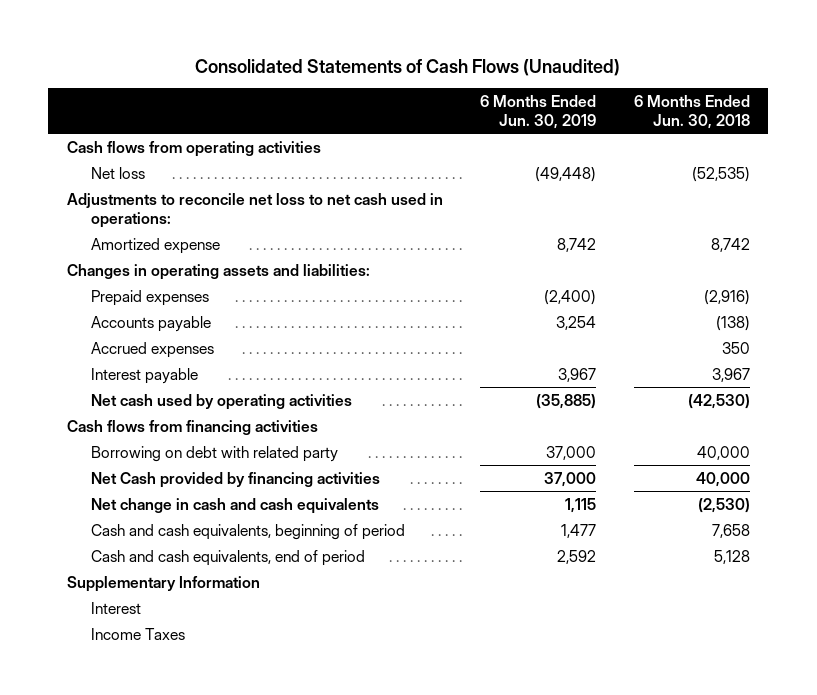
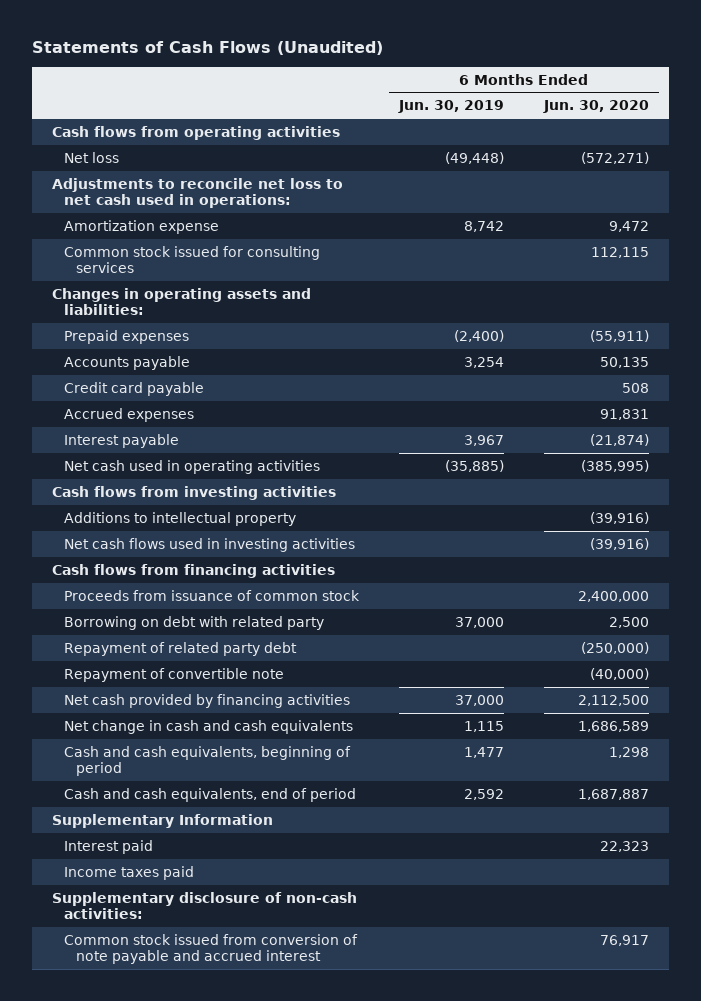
[195,58,621,76] Consolidated Statements of Cash Flows (Unaudited) -> [31,40,383,55] Statements of Cash Flows (Unaudited)
[633,94,750,130] 6 Months Ended Jun. 30, 2018 -> none
none -> [543,100,650,114] Jun. 30, 2020
[91,237,221,254] Amortized expense -> [63,219,219,234] Amortization expense
none -> [63,245,320,273] Common stock issued for consulting services
none -> [63,381,204,396] Credit card payable
[91,393,353,410] Net cash used by operating activities -> [63,459,320,474] Net cash used in operating activities
none -> [51,485,336,500] Cash flows from investing activities
none -> [63,511,296,526] Additions to intellectual property
none -> [63,537,355,552] Net cash flows used in investing activities
none -> [63,589,360,601] Proceeds from issuance of common stock
none -> [63,641,297,656] Repayment of related party debt
none -> [63,667,284,682] Repayment of convertible note
[91,471,381,488] Net Cash provided by financing activities -> [63,693,350,708] Net cash provided by financing activities
[91,601,142,614] Interest -> [63,839,153,854] Interest paid
[91,627,186,640] Income Taxes -> [63,865,194,880] Income taxes paid
none -> [51,891,357,919] Supplementary disclosure of non-cash activities:
none -> [63,933,358,964] Common stock issued from conversion of note payable and accrued interest

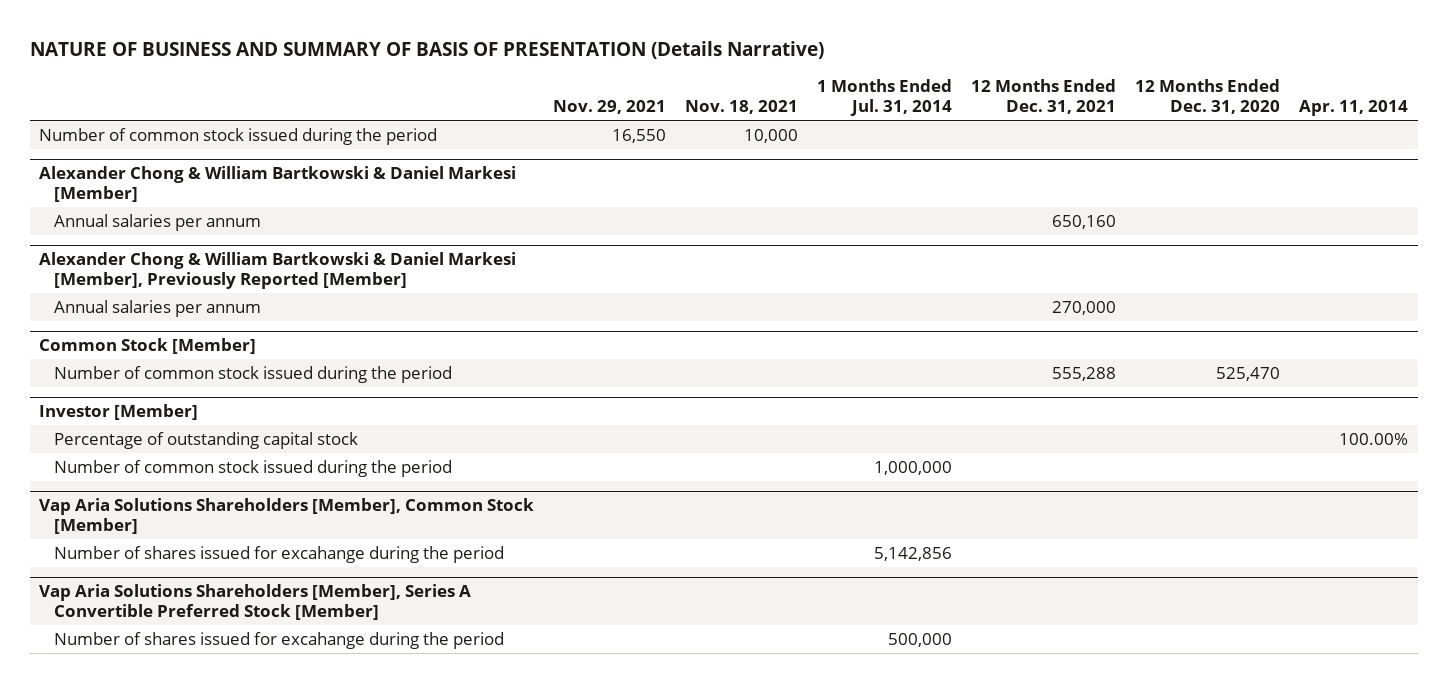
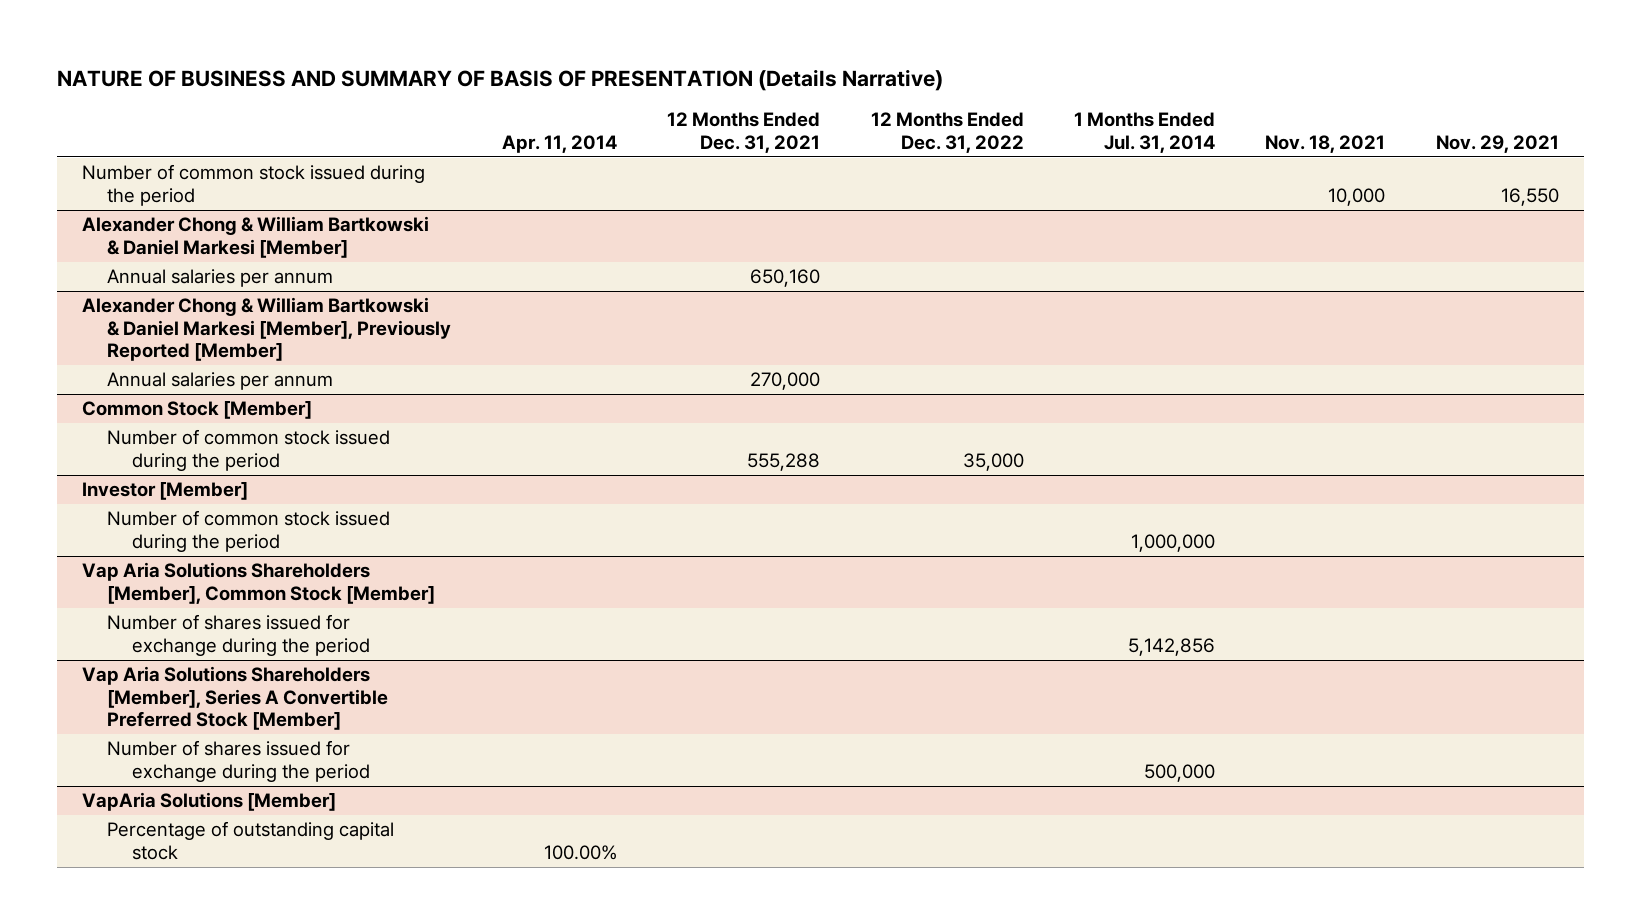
[1135,79,1281,115] 12 Months Ended Dec. 31, 2020 -> none
none -> [870,112,1024,153] 12 Months Ended Dec. 31, 2022
[54,431,359,449] Percentage of outstanding capital stock -> none
[54,545,505,563] Number of shares issued for excahange during the period -> [107,614,371,656] Number of shares issued for exchange during the period
[54,631,505,649] Number of shares issued for excahange during the period -> [107,740,371,782] Number of shares issued for exchange during the period
none -> [82,792,337,812] VapAria Solutions [Member]
none -> [107,821,395,860] Percentage of outstanding capital stock

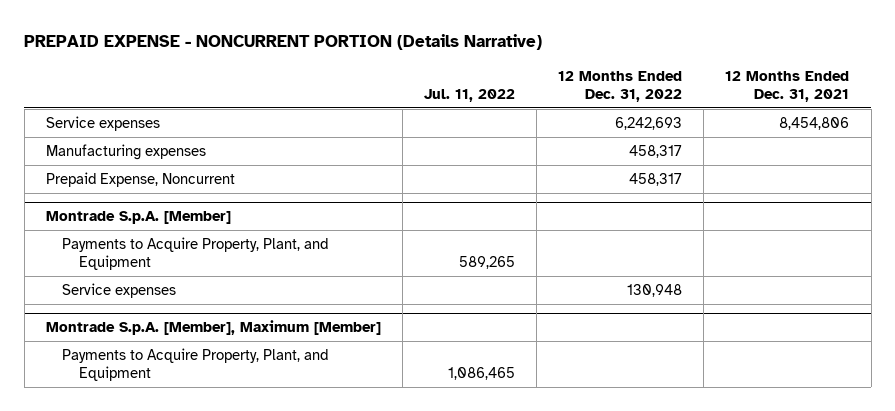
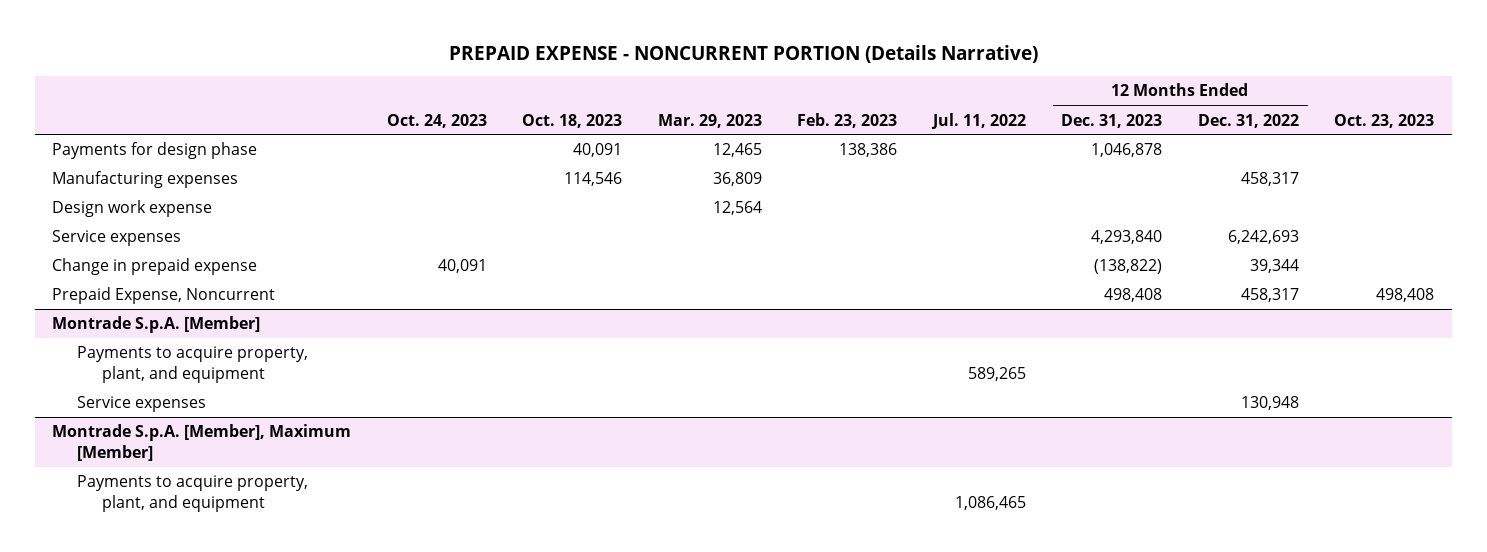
[725,70,850,102] 12 Months Ended Dec. 31, 2021 -> none
none -> [386,113,487,128] Oct. 24, 2023
none -> [522,113,623,128] Oct. 18, 2023
none -> [657,113,762,128] Mar. 29, 2023
none -> [797,112,898,128] Feb. 23, 2023
none -> [1061,113,1163,128] Dec. 31, 2023
none -> [1334,113,1435,128] Oct. 23, 2023
none -> [52,142,258,160] Payments for design phase
none -> [52,200,213,218] Design work expense
[46,115,161,131] Service expenses -> [52,230,182,247] Service expenses
none -> [52,258,258,276] Change in prepaid expense
[62,236,329,270] Payments to Acquire Property, Plant, and Equipment -> [77,346,309,383] Payments to acquire property, plant, and equipment
[62,347,329,381] Payments to Acquire Property, Plant, and Equipment -> [77,475,309,512] Payments to acquire property, plant, and equipment

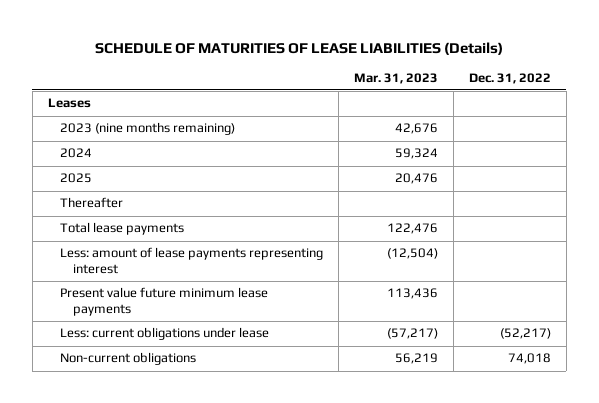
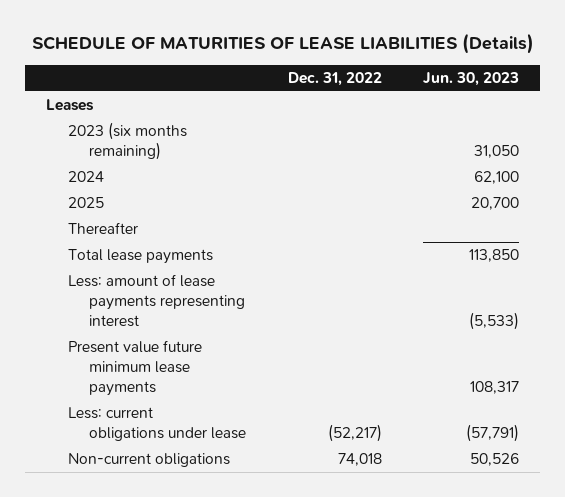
[353,72,438,84] Mar. 31, 2023 -> none
none -> [423,71,520,86] Jun. 30, 2023
[60,122,236,136] 2023 (nine months remaining) -> [67,122,187,161] 2023 (six months remaining)

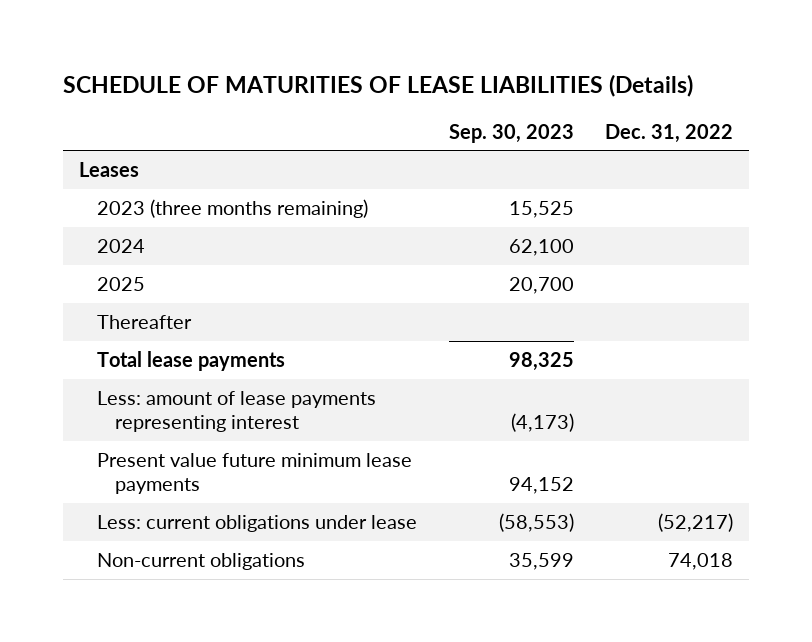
[423,71,520,86] Jun. 30, 2023 -> none
none -> [448,123,574,143] Sep. 30, 2023
[67,122,187,161] 2023 (six months remaining) -> [96,198,368,218] 2023 (three months remaining)

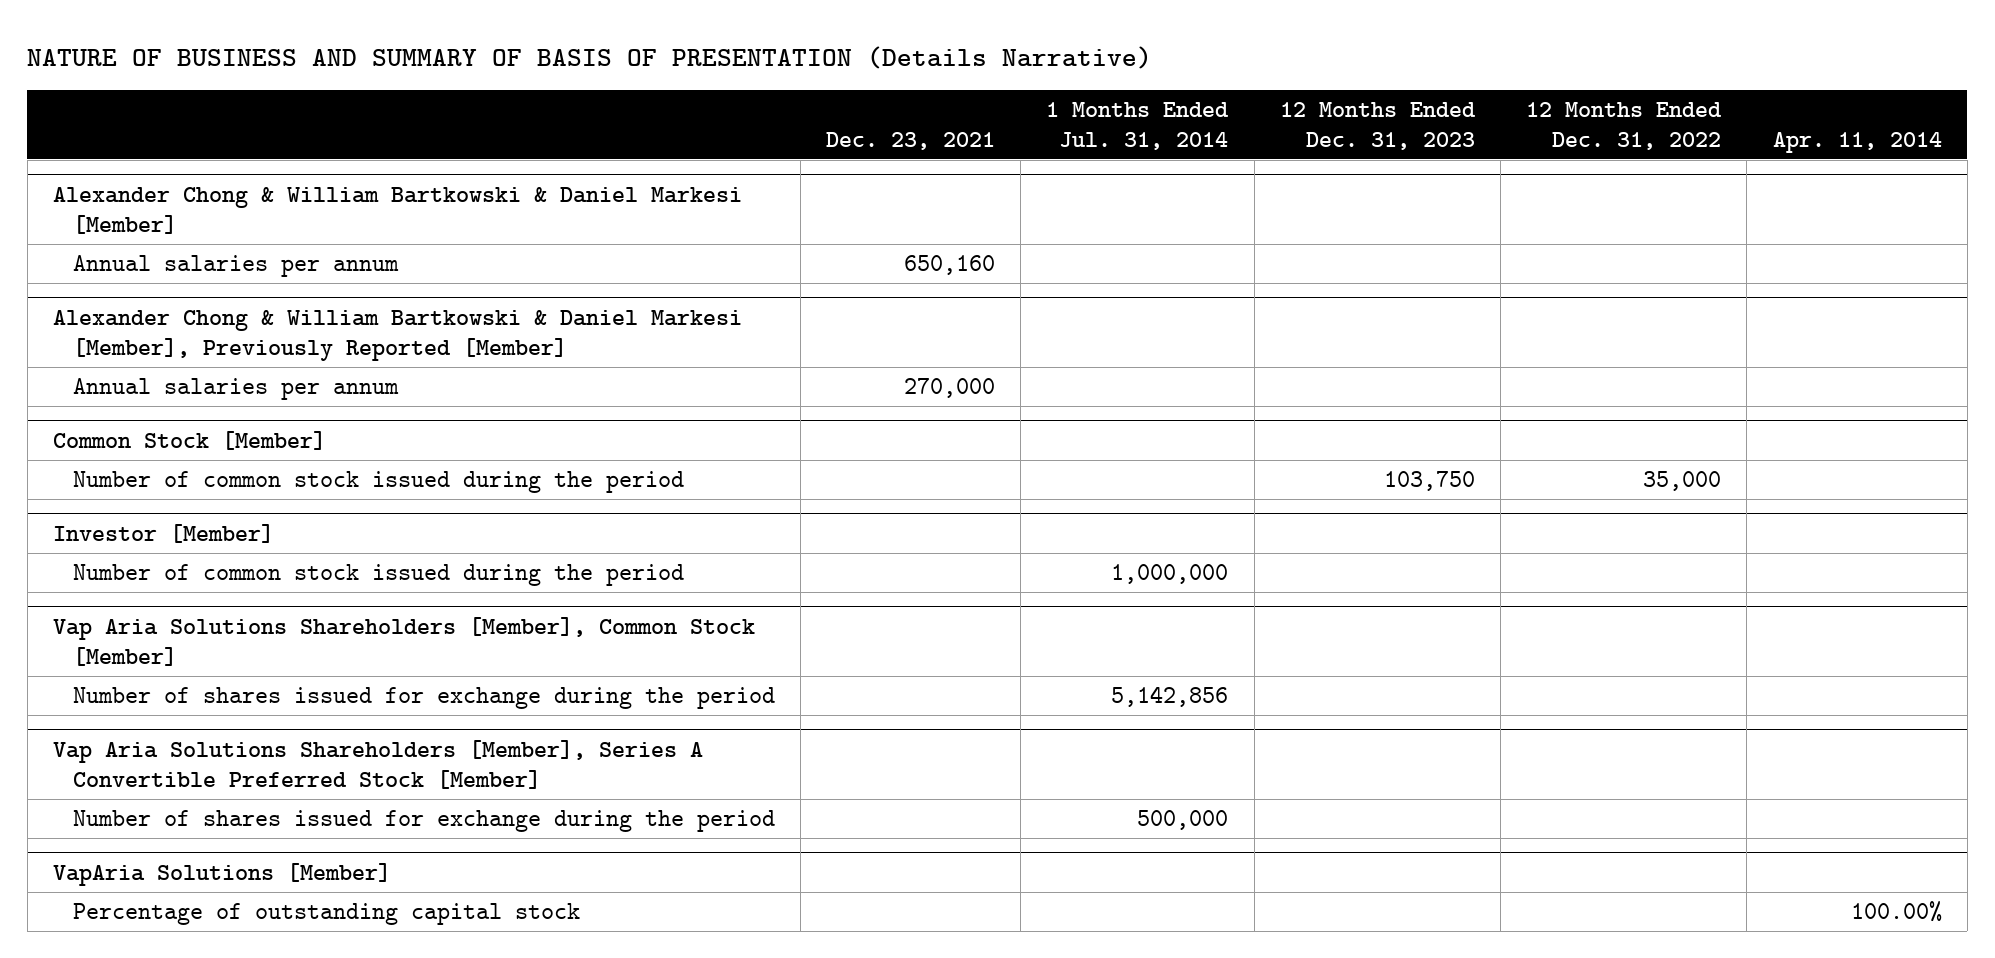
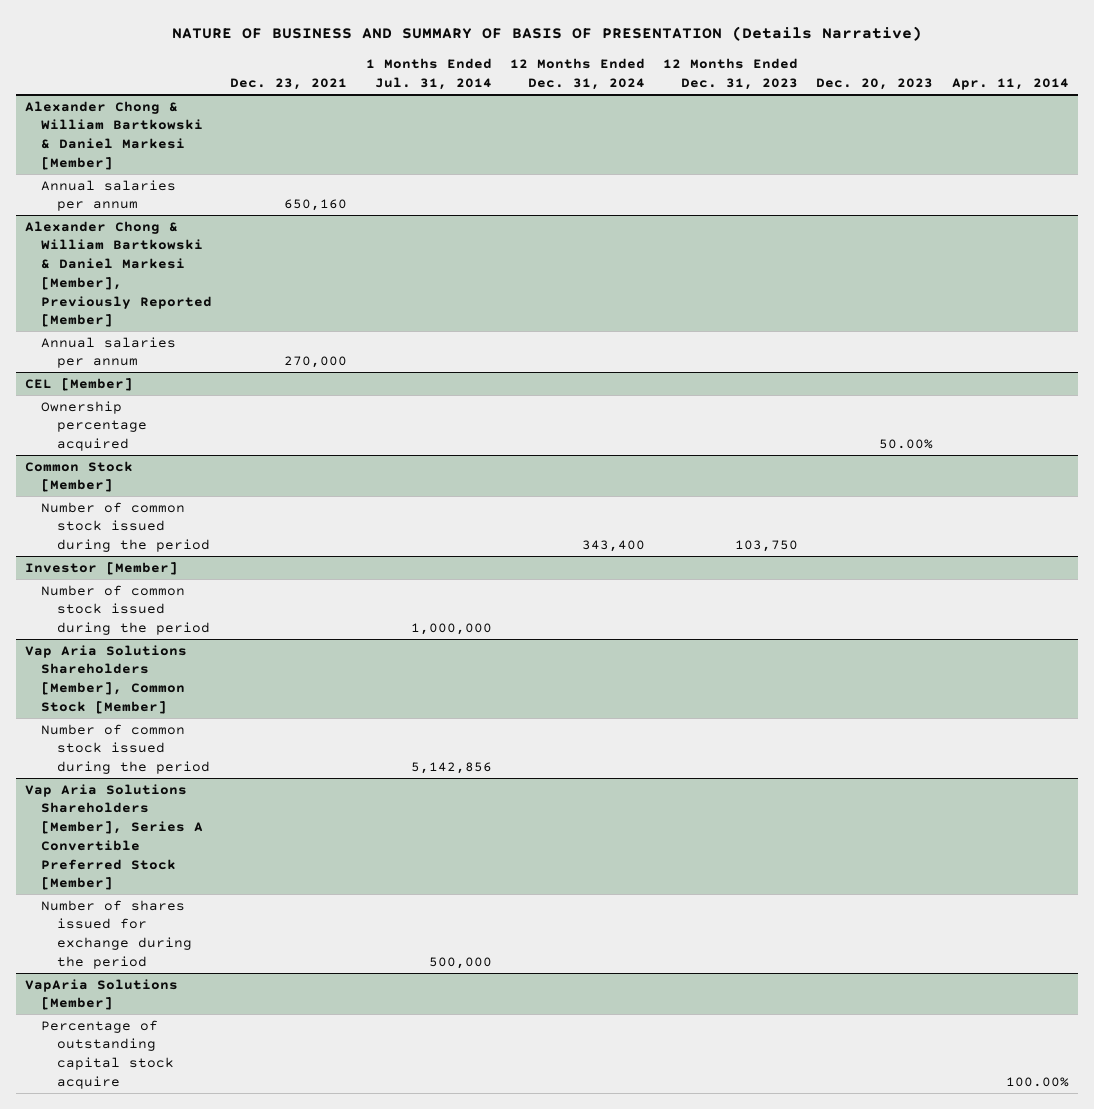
[1526,101,1723,150] 12 Months Ended Dec. 31, 2022 -> none
none -> [509,58,645,91] 12 Months Ended Dec. 31, 2024
none -> [816,78,934,91] Dec. 20, 2023
none -> [24,377,133,391] CEL [Member]
none -> [41,400,148,452] Ownership percentage acquired
[72,686,775,709] Number of shares issued for exchange during the period -> [41,723,211,775] Number of common stock issued during the period
[72,902,580,925] Percentage of outstanding capital stock -> [41,1019,175,1089] Percentage of outstanding capital stock acquire

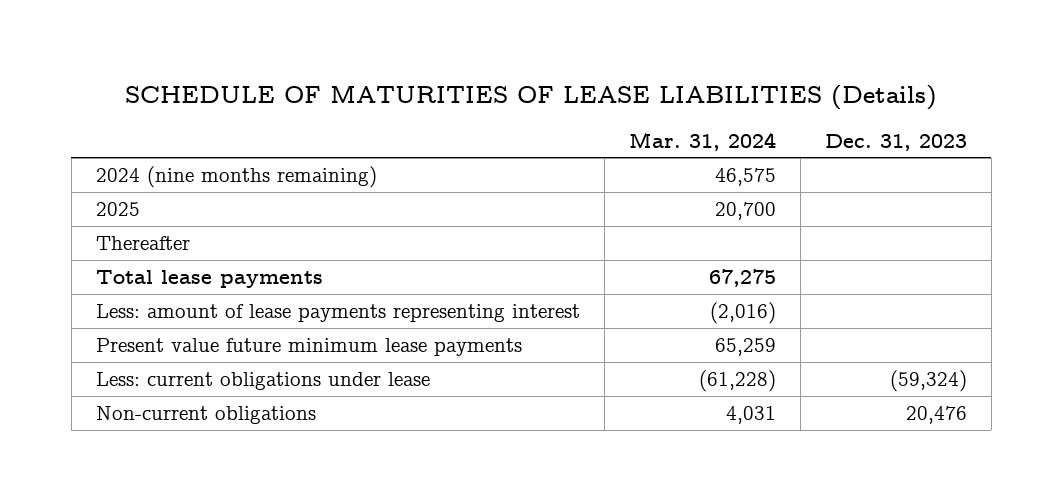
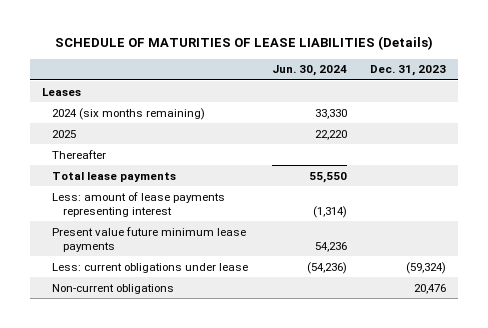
[628,131,776,151] Mar. 31, 2024 -> none
none -> [271,65,347,77] Jun. 30, 2024
none -> [41,87,81,96] Leases
[95,165,377,188] 2024 (nine months remaining) -> [52,107,206,120] 2024 (six months remaining)

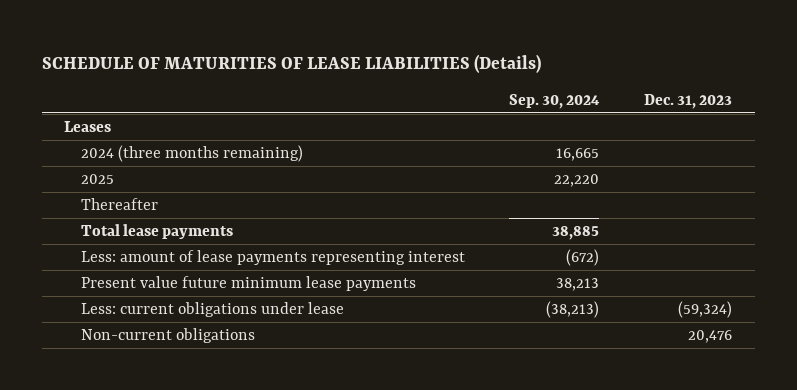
[271,65,347,77] Jun. 30, 2024 -> none
none -> [509,93,601,109] Sep. 30, 2024
[52,107,206,120] 2024 (six months remaining) -> [80,144,303,162] 2024 (three months remaining)

